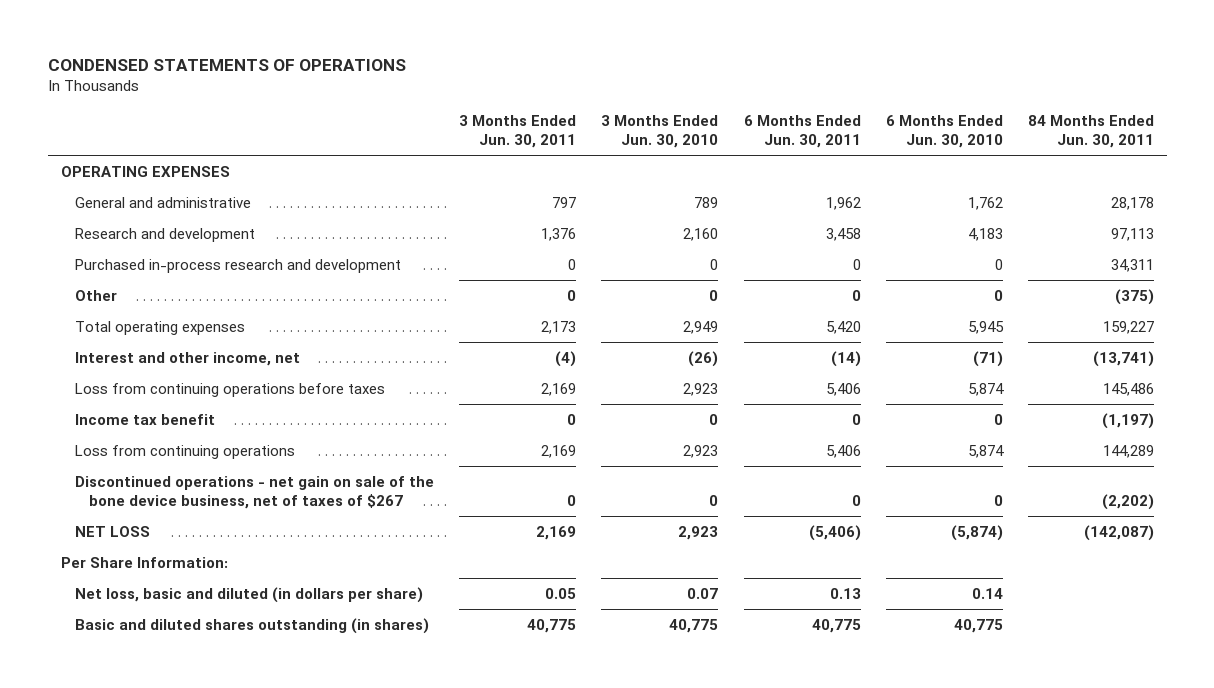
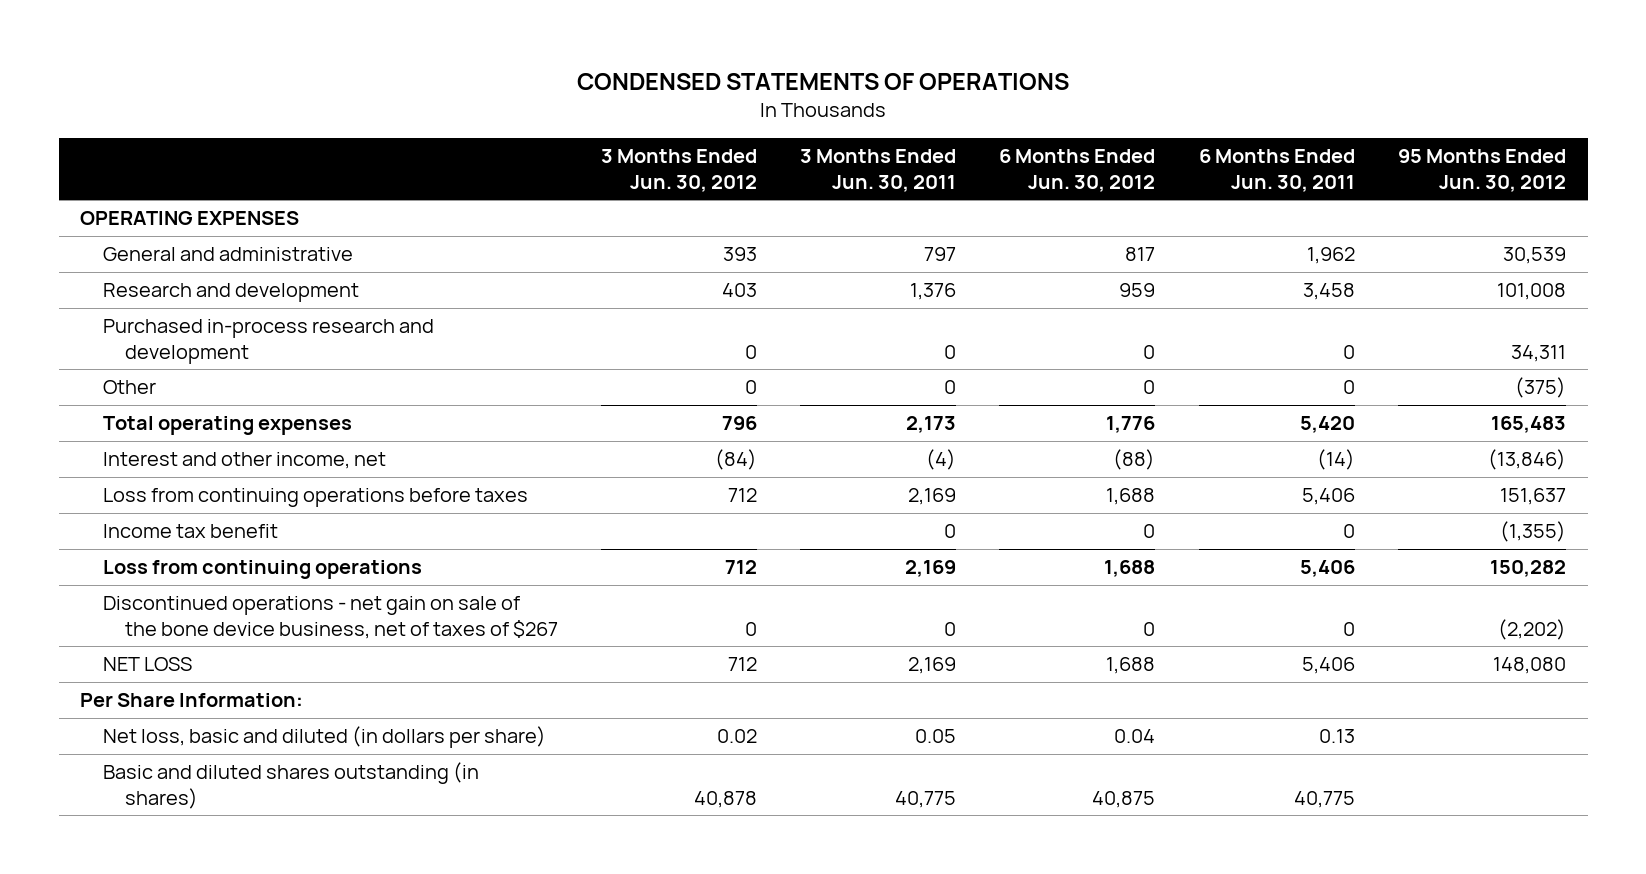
[601,115,719,149] 3 Months Ended Jun. 30, 2010 -> none
[885,115,1003,149] 6 Months Ended Jun. 30, 2010 -> none
[1027,115,1154,149] 84 Months Ended Jun. 30, 2011 -> none
none -> [601,148,758,192] 3 Months Ended Jun. 30, 2012
none -> [999,148,1156,192] 6 Months Ended Jun. 30, 2012
none -> [1397,148,1566,192] 95 Months Ended Jun. 30, 2012
[808,524,861,541] (5,406) -> [1301,657,1355,675] 5,406

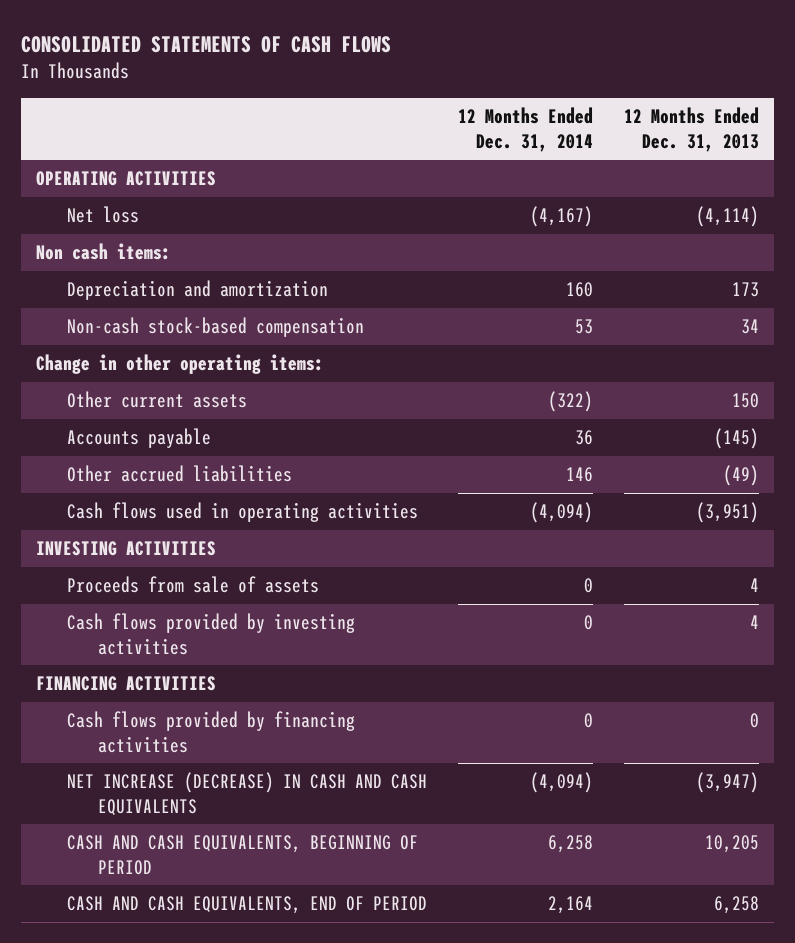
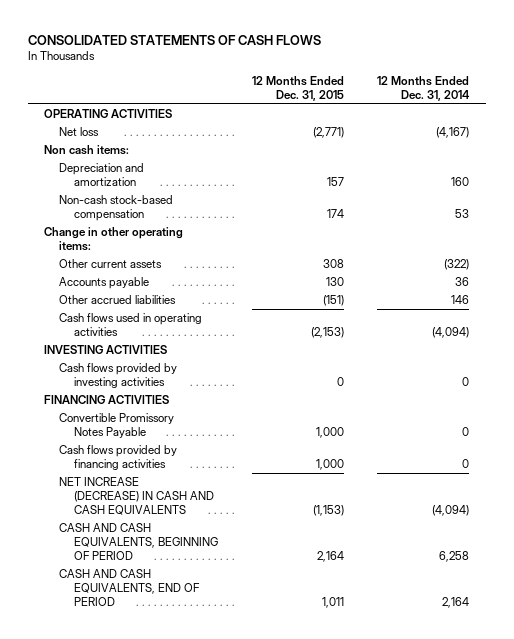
[623,107,759,152] 12 Months Ended Dec. 31, 2013 -> none
none -> [251,75,344,101] 12 Months Ended Dec. 31, 2015
[67,576,320,594] Proceeds from sale of assets -> none
none -> [59,413,175,439] Convertible Promissory Notes Payable

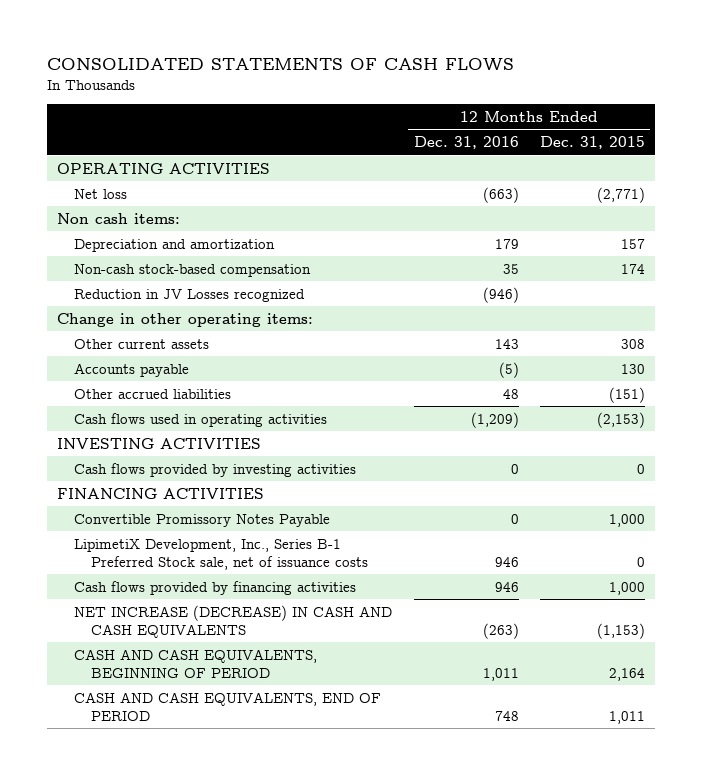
[377,75,471,101] 12 Months Ended Dec. 31, 2014 -> none
none -> [413,136,519,150] Dec. 31, 2016
none -> [74,288,306,302] Reduction in JV Losses recognized
none -> [74,538,369,570] LipimetiX Development, Inc., Series B-1 Preferred Stock sale, net of issuance costs

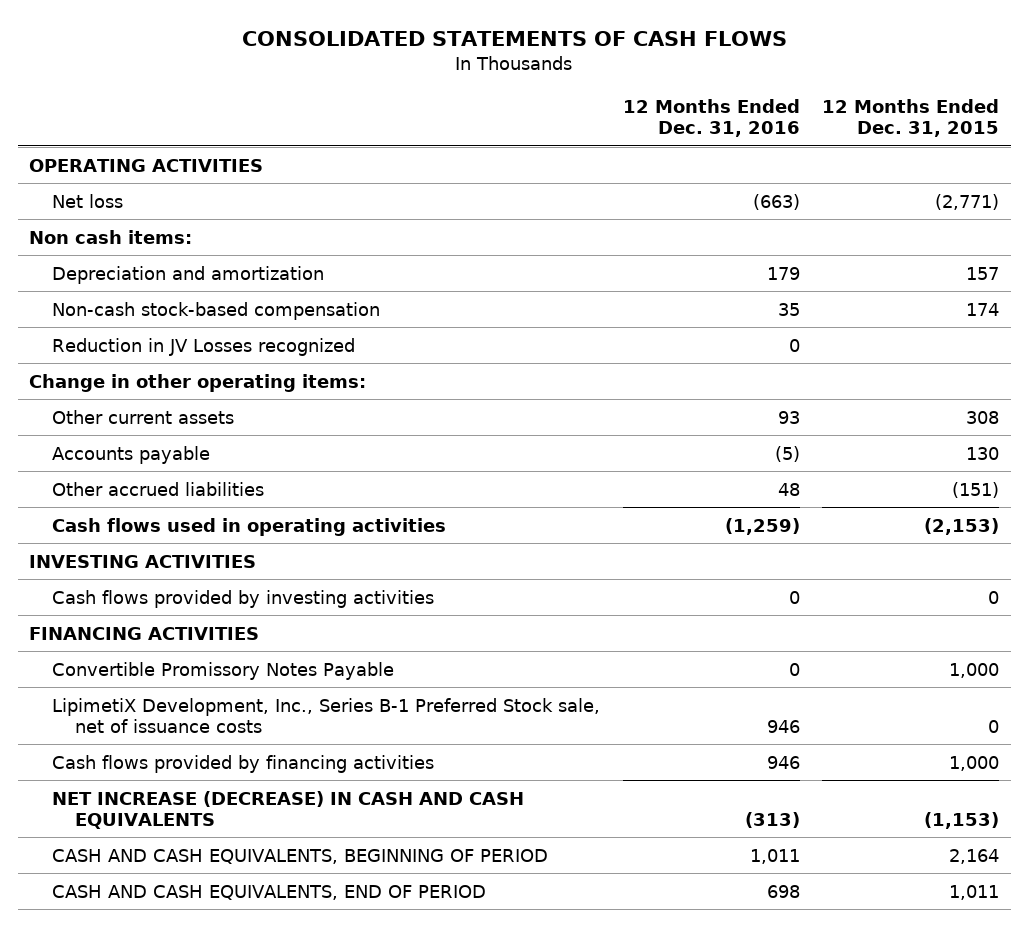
[482,286,519,303] (946) -> [788,338,800,352] 0
[494,338,519,349] 143 -> [777,410,800,424] 93
[470,411,519,428] (1,209) -> [724,517,800,535] (1,259)
[482,622,519,639] (263) -> [744,811,800,828] (313)
[494,710,519,721] 748 -> [766,884,800,898] 698

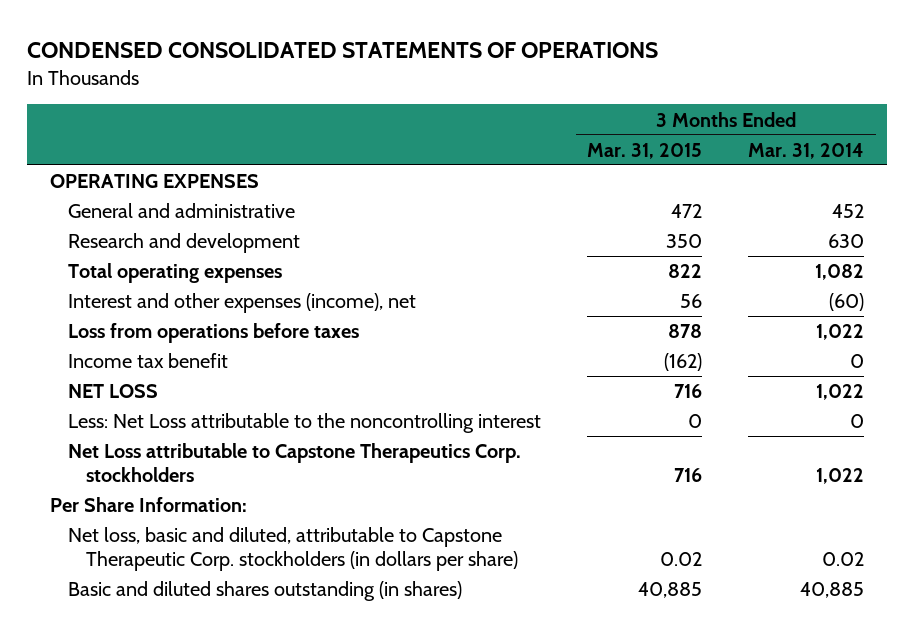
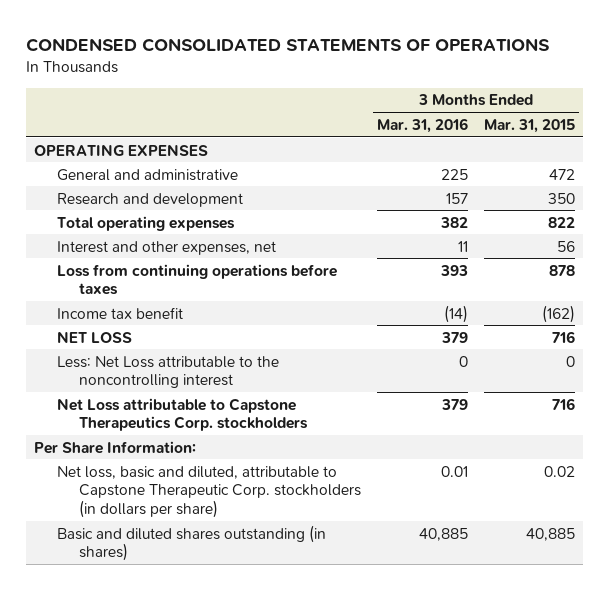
[748,142,865,159] Mar. 31, 2014 -> none
none -> [377,117,469,133] Mar. 31, 2016
[68,293,417,314] Interest and other expenses (income), net -> [56,240,276,255] Interest and other expenses, net
[68,323,360,344] Loss from operations before taxes -> [56,263,337,296] Loss from continuing operations before taxes

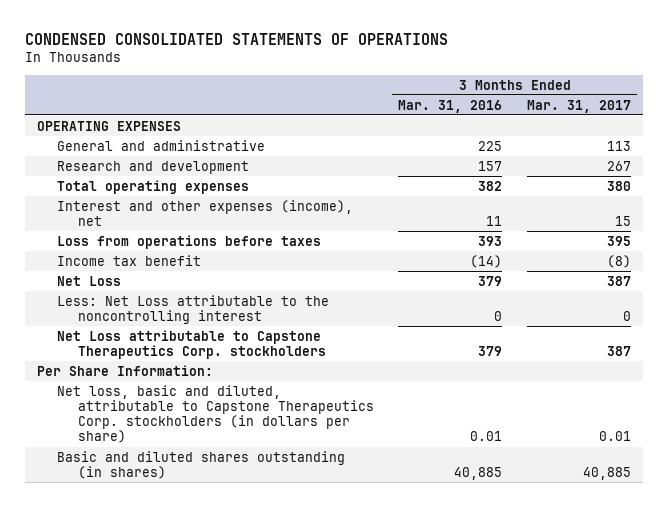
[484,118,576,133] Mar. 31, 2015 -> none
none -> [527,99,632,113] Mar. 31, 2017
[56,240,276,255] Interest and other expenses, net -> [57,199,354,226] Interest and other expenses (income), net
[56,263,337,296] Loss from continuing operations before taxes -> [57,234,322,249] Loss from operations before taxes
[56,331,132,343] NET LOSS -> [57,275,122,286] Net Loss
[56,465,362,518] Net loss, basic and diluted, attributable to Capstone Therapeutic Corp. stockholders (in dollars per share) -> [57,384,374,444] Net loss, basic and diluted, attributable to Capstone Therapeutics Corp. stockholders (in dollars per share)

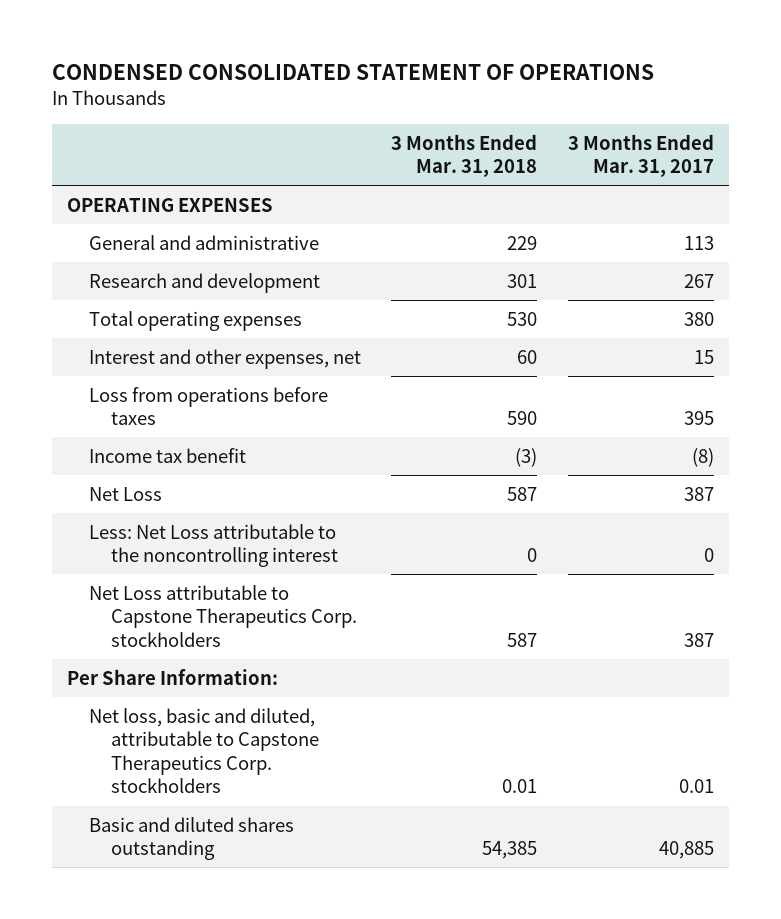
[24,32,448,45] CONDENSED CONSOLIDATED STATEMENTS OF OPERATIONS -> [51,64,654,81] CONDENSED CONSOLIDATED STATEMENT OF OPERATIONS
[398,99,503,113] Mar. 31, 2016 -> none
none -> [391,133,538,178] 3 Months Ended Mar. 31, 2018
[57,199,354,226] Interest and other expenses (income), net -> [88,348,361,369] Interest and other expenses, net
[57,384,374,444] Net loss, basic and diluted, attributable to Capstone Therapeutics Corp. stockholders (in dollars per share) -> [88,707,319,794] Net loss, basic and diluted, attributable to Capstone Therapeutics Corp. stockholders
[57,450,346,479] Basic and diluted shares outstanding (in shares) -> [88,816,294,861] Basic and diluted shares outstanding

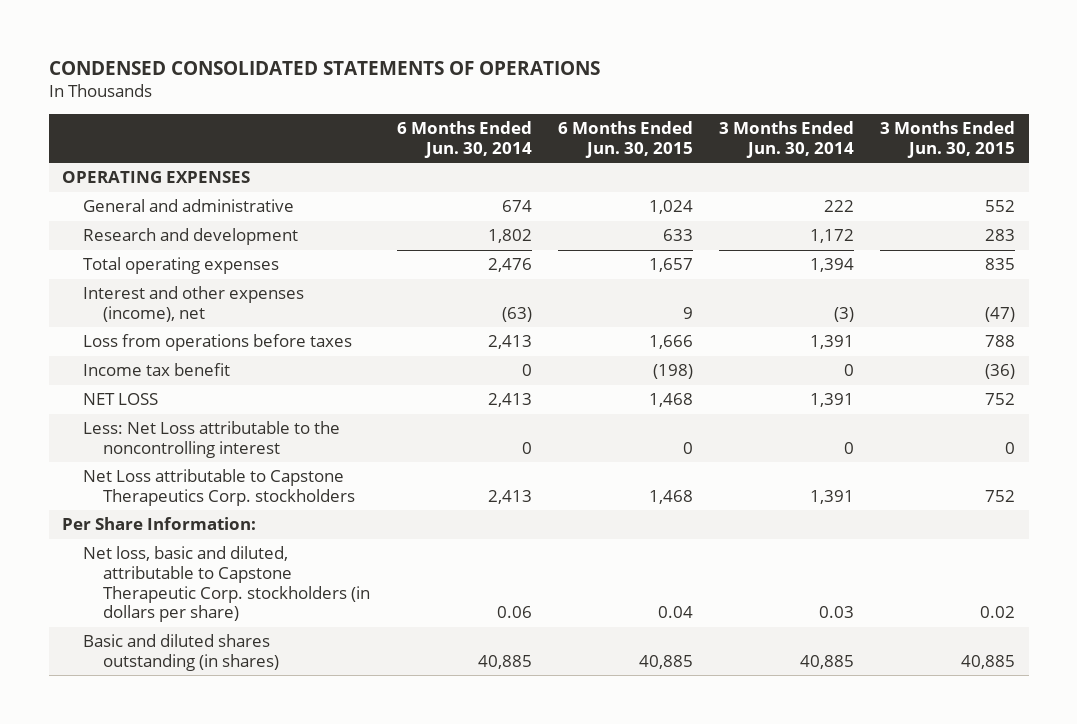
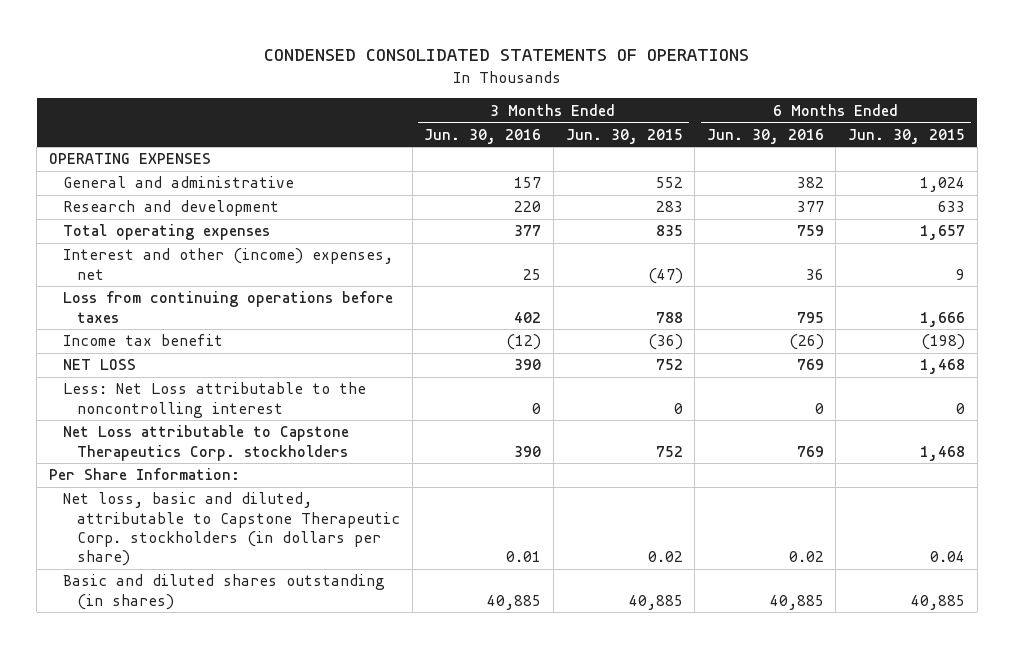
[396,121,532,158] 6 Months Ended Jun. 30, 2014 -> none
[719,121,855,158] 3 Months Ended Jun. 30, 2014 -> none
none -> [424,128,542,144] Jun. 30, 2016
none -> [706,128,824,144] Jun. 30, 2016
[82,286,304,322] Interest and other expenses (income), net -> [63,248,394,280] Interest and other (income) expenses, net
[82,334,352,352] Loss from operations before taxes -> [63,291,394,323] Loss from continuing operations before taxes

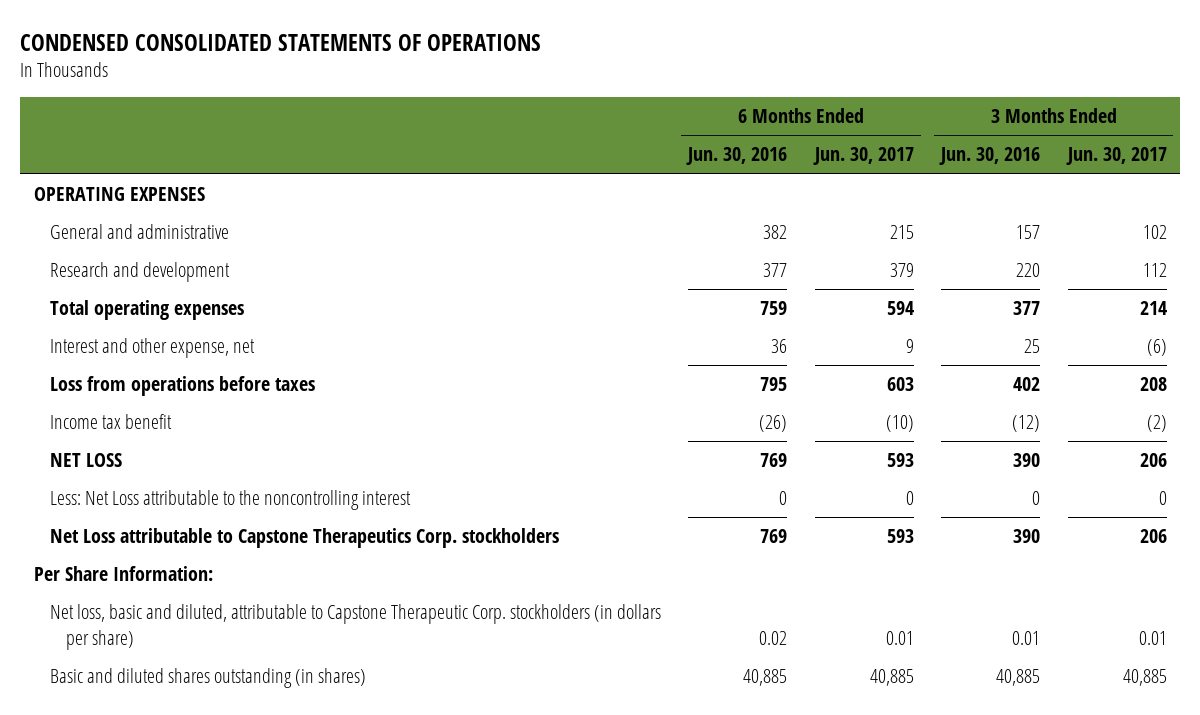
[565,128,683,144] Jun. 30, 2015 -> none
[847,128,965,144] Jun. 30, 2015 -> none
none -> [812,147,914,166] Jun. 30, 2017
none -> [1065,147,1167,166] Jun. 30, 2017
[63,248,394,280] Interest and other (income) expenses, net -> [49,338,255,359] Interest and other expense, net
[63,291,394,323] Loss from continuing operations before taxes -> [49,376,315,397] Loss from operations before taxes

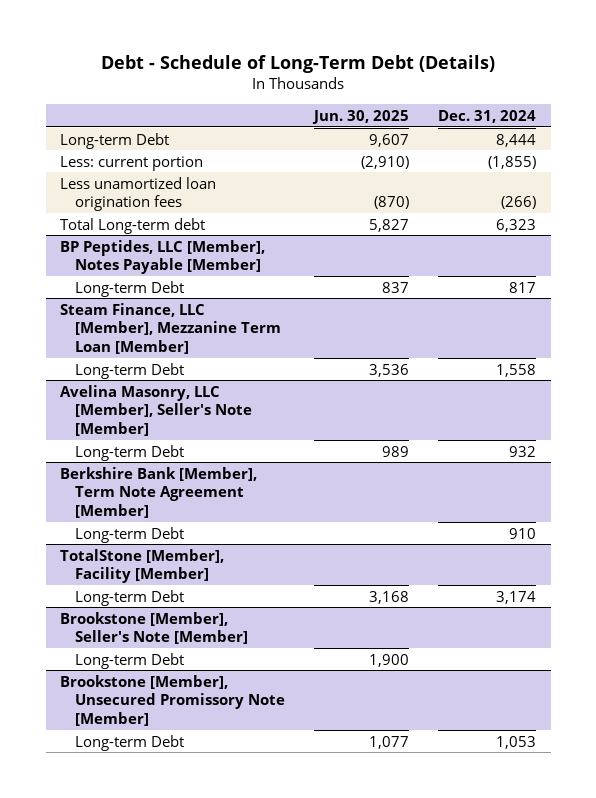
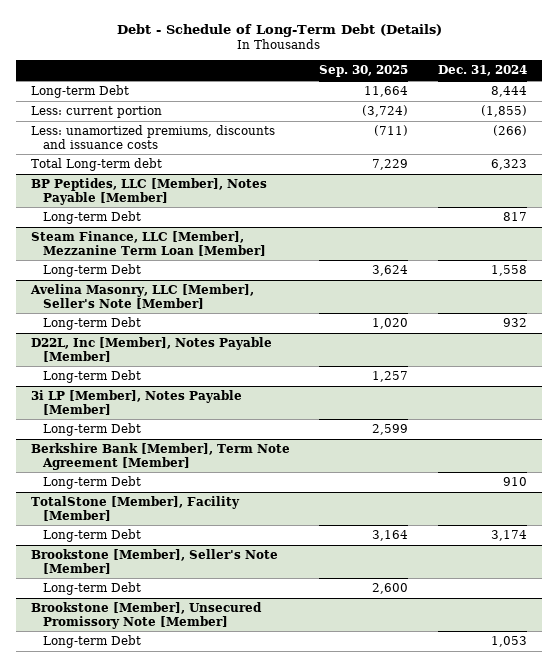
[312,109,410,124] Jun. 30, 2025 -> none
none -> [319,65,409,78] Sep. 30, 2025
[60,176,217,212] Less unamortized loan origination fees -> [30,124,275,149] Less: unamortized premiums, discounts and issuance costs
none -> [30,336,272,362] D22L, Inc [Member], Notes Payable [Member]
none -> [43,369,142,383] Long-term Debt
none -> [30,389,242,415] 3i LP [Member], Notes Payable [Member]
none -> [43,422,142,436] Long-term Debt

